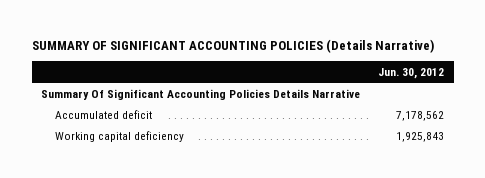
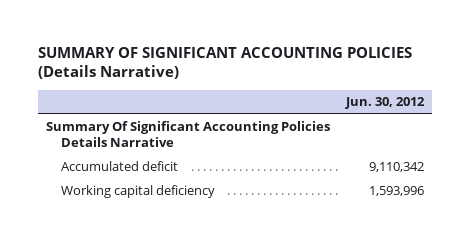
[396,110,445,121] 7,178,562 -> [368,162,424,173] 9,110,342
[396,131,445,142] 1,925,843 -> [368,186,424,197] 1,593,996

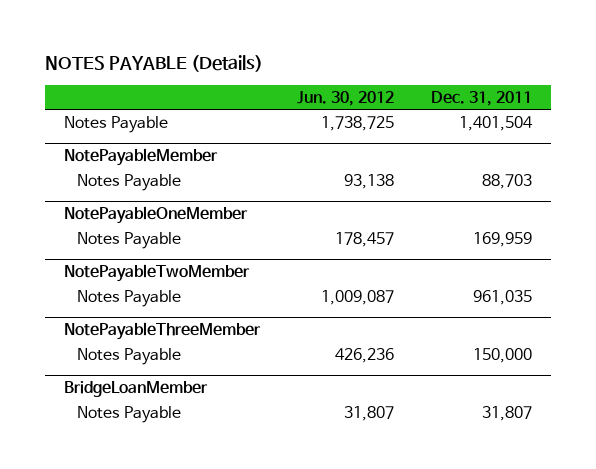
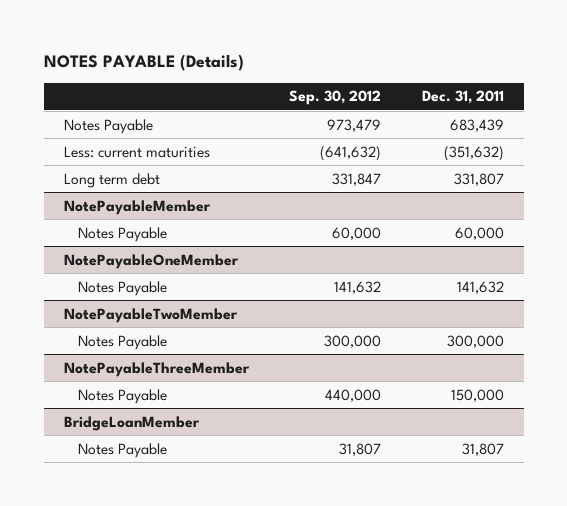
[296,90,394,106] Jun. 30, 2012 -> none
none -> [289,90,382,106] Sep. 30, 2012
[459,115,534,131] 1,401,504 -> [449,118,504,132] 683,439
none -> [63,145,210,158] Less: current maturities
none -> [63,172,160,188] Long term debt
[482,173,533,189] 88,703 -> [454,226,504,240] 60,000
[473,231,533,247] 169,959 -> [456,280,504,294] 141,632
[473,289,533,305] 961,035 -> [446,334,504,348] 300,000

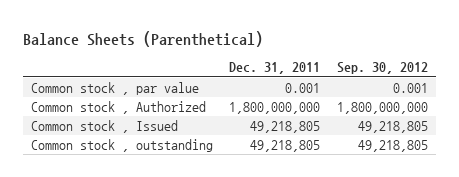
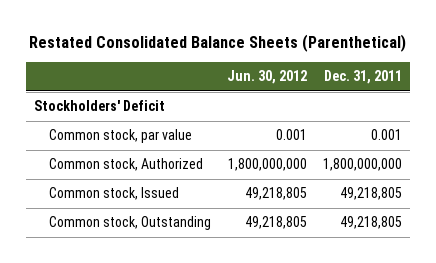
[22,30,263,47] Balance Sheets (Parenthetical) -> [29,34,407,53] Restated Consolidated Balance Sheets (Parenthetical)
[336,62,428,75] Sep. 30, 2012 -> none
none -> [227,70,308,85] Jun. 30, 2012
none -> [34,100,166,112] Stockholders' Deficit
[30,82,199,96] Common stock , par value -> [48,129,192,144] Common stock, par value
[30,101,206,115] Common stock , Authorized -> [48,158,203,172] Common stock, Authorized
[30,120,178,134] Common stock , Issued -> [48,187,179,201] Common stock, Issued
[30,139,213,153] Common stock , outstanding -> [48,216,211,231] Common stock, Outstanding

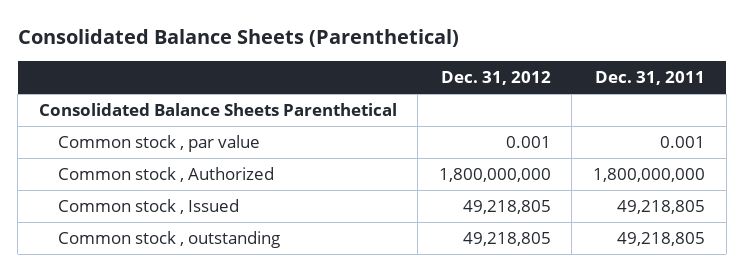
[29,34,407,53] Restated Consolidated Balance Sheets (Parenthetical) -> [17,29,459,48] Consolidated Balance Sheets (Parenthetical)
[227,70,308,85] Jun. 30, 2012 -> none
none -> [440,71,551,86] Dec. 31, 2012
[34,100,166,112] Stockholders' Deficit -> none
none -> [38,103,397,117] Consolidated Balance Sheets Parenthetical
[48,129,192,144] Common stock, par value -> [57,135,260,153] Common stock , par value
[48,158,203,172] Common stock, Authorized -> [57,167,274,183] Common stock , Authorized
[48,187,179,201] Common stock, Issued -> [57,199,239,215] Common stock , Issued
[48,216,211,231] Common stock, Outstanding -> [57,231,280,249] Common stock , outstanding

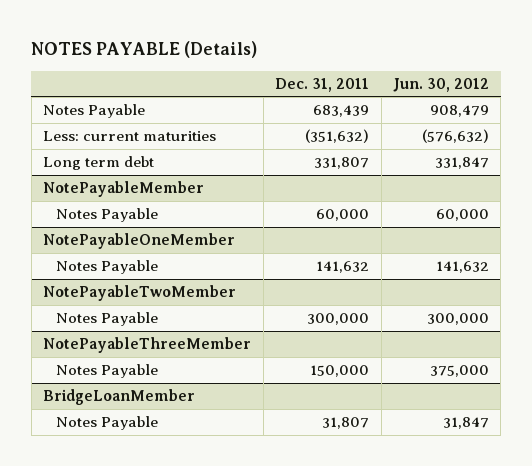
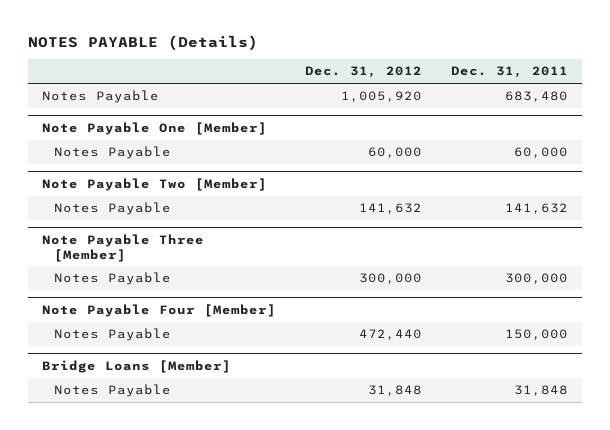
[392,77,489,92] Jun. 30, 2012 -> none
none -> [305,66,423,79] Dec. 31, 2012
[43,131,217,142] Less: current maturities -> none
[43,156,155,171] Long term debt -> none
[43,181,205,198] NotePayableMember -> none
[313,105,370,118] 683,439 -> [504,91,568,103] 683,480
none -> [42,121,268,135] Note Payable One [Member]
[43,233,236,250] NotePayableOneMember -> none
none -> [42,177,268,191] Note Payable Two [Member]
[43,285,237,302] NotePayableTwoMember -> none
none -> [42,233,205,262] Note Payable Three [Member]
[43,337,252,354] NotePayableThreeMember -> none
none -> [42,303,277,317] Note Payable Four [Member]
[43,389,196,406] BridgeLoanMember -> none
none -> [42,359,232,373] Bridge Loans [Member]
[322,417,370,430] 31,807 -> [513,385,568,397] 31,848

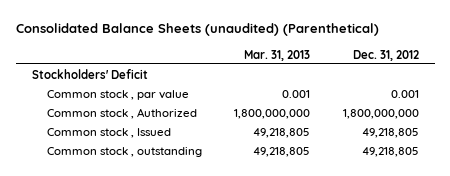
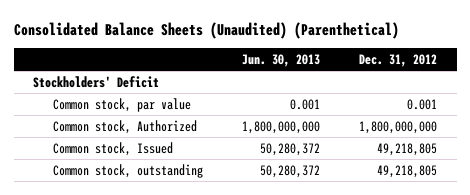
[15,23,379,37] Consolidated Balance Sheets (unaudited) (Parenthetical) -> [13,21,399,39] Consolidated Balance Sheets (Unaudited) (Parenthetical)
[244,49,311,61] Mar. 31, 2013 -> none
none -> [242,53,321,67] Jun. 30, 2013
[46,89,189,100] Common stock , par value -> [53,97,192,112] Common stock, par value
[46,107,197,119] Common stock , Authorized -> [53,119,198,134] Common stock, Authorized
[46,127,171,138] Common stock , Issued -> [53,141,174,156] Common stock, Issued
[46,146,202,157] Common stock , outstanding -> [53,163,204,178] Common stock, outstanding

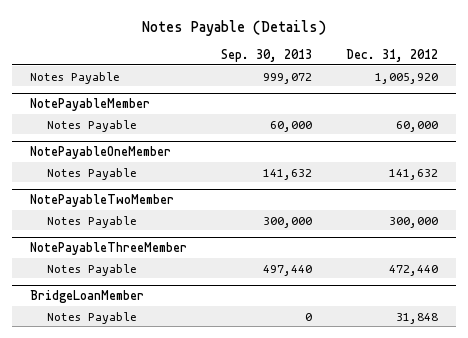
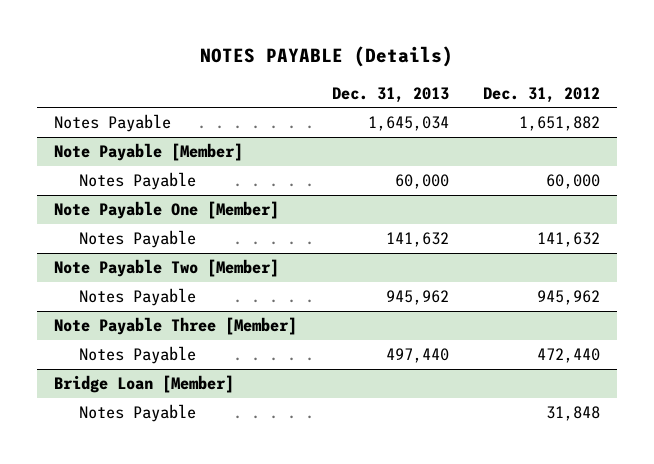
[141,19,326,36] Notes Payable (Details) -> [200,46,454,68] NOTES PAYABLE (Details)
[220,49,312,63] Sep. 30, 2013 -> none
none -> [331,86,449,103] Dec. 31, 2013
[29,97,150,111] NotePayableMember -> none
[375,72,439,84] 1,005,920 -> [519,116,601,132] 1,651,882
none -> [54,143,244,162] Note Payable [Member]
[29,145,171,159] NotePayableOneMember -> none
none -> [54,201,280,220] Note Payable One [Member]
[29,193,174,207] NotePayableTwoMember -> none
[29,241,187,255] NotePayableThreeMember -> none
none -> [54,259,280,278] Note Payable Two [Member]
[389,216,439,228] 300,000 -> [537,290,601,306] 945,962
none -> [54,317,298,336] Note Payable Three [Member]
[29,289,144,303] BridgeLoanMember -> none
none -> [54,375,235,394] Bridge Loan [Member]

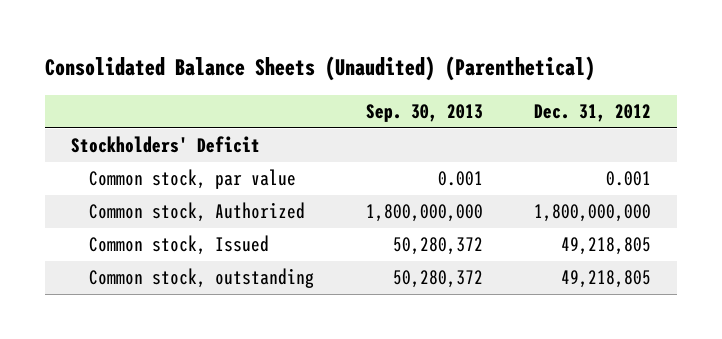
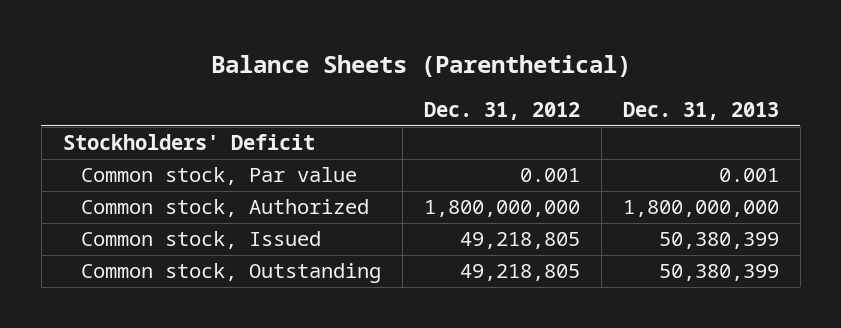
[44,56,595,82] Consolidated Balance Sheets (Unaudited) (Parenthetical) -> [210,55,631,78] Balance Sheets (Parenthetical)
[365,104,483,123] Sep. 30, 2013 -> none
none -> [622,102,779,121] Dec. 31, 2013
[88,169,296,190] Common stock, par value -> [80,167,357,186] Common stock, Par value
[88,268,314,289] Common stock, outstanding -> [80,263,381,284] Common stock, Outstanding

